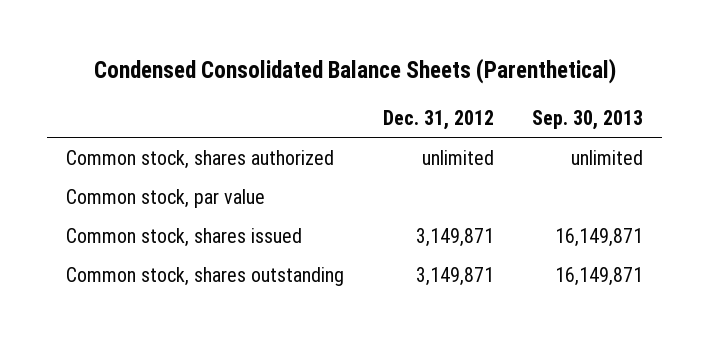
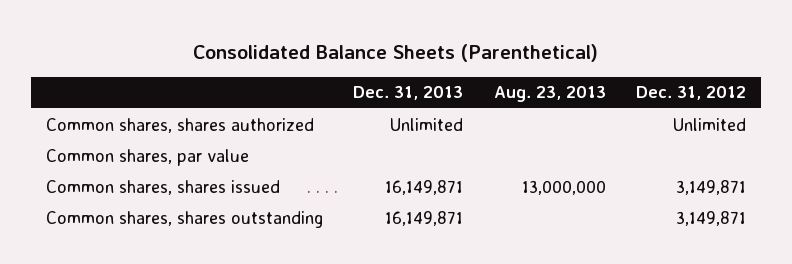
[93,58,616,85] Condensed Consolidated Balance Sheets (Parenthetical) -> [193,43,599,62] Consolidated Balance Sheets (Parenthetical)
[531,109,643,130] Sep. 30, 2013 -> none
none -> [353,86,464,101] Dec. 31, 2013
none -> [493,86,606,103] Aug. 23, 2013
[66,149,335,169] Common stock, shares authorized -> [46,117,315,133] Common shares, shares authorized
[421,149,494,165] unlimited -> [672,117,746,131] Unlimited
[66,188,266,208] Common stock, par value -> [46,148,250,166] Common shares, par value
[66,227,303,247] Common stock, shares issued -> [46,179,281,195] Common shares, shares issued
[66,266,345,286] Common stock, shares outstanding -> [46,210,324,228] Common shares, shares outstanding

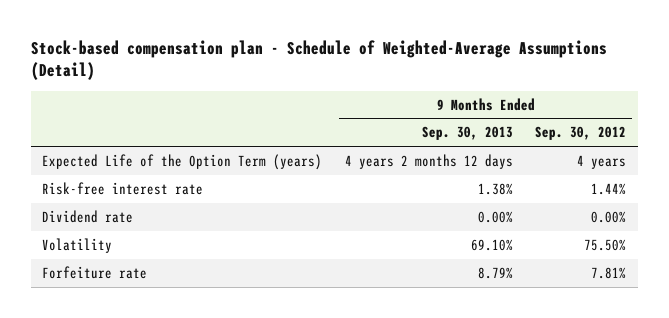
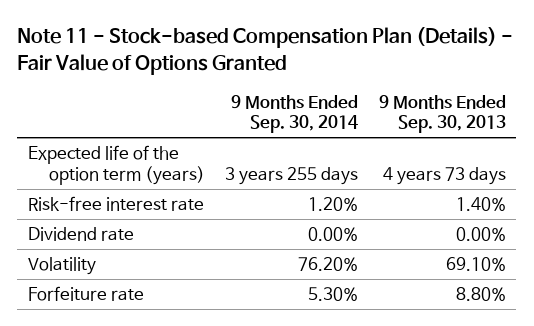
[30,39,607,81] Stock-based compensation plan - Schedule of Weighted-Average Assumptions (Detail) -> [17,27,514,75] Note 11 - Stock-based Compensation Plan (Details) - Fair Value of Options Granted
[535,126,627,141] Sep. 30, 2012 -> none
none -> [231,94,359,134] 9 Months Ended Sep. 30, 2014
[42,153,323,170] Expected Life of the Option Term (years) -> [27,145,205,185] Expected life of the option term (years)
[344,153,513,169] 4 years 2 months 12 days -> [382,166,506,185] 4 years 73 days
[477,182,513,195] 1.38% -> [455,197,506,212] 1.40%
[477,266,513,279] 8.79% -> [455,287,506,302] 8.80%

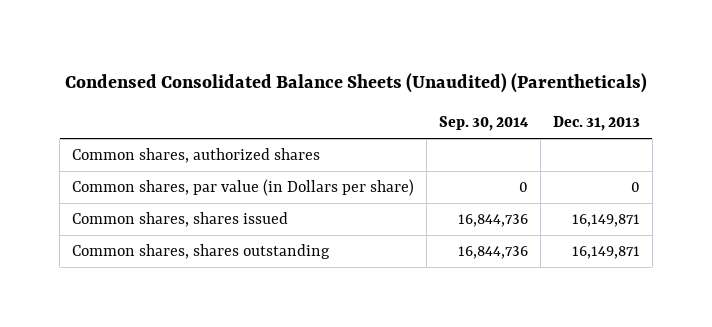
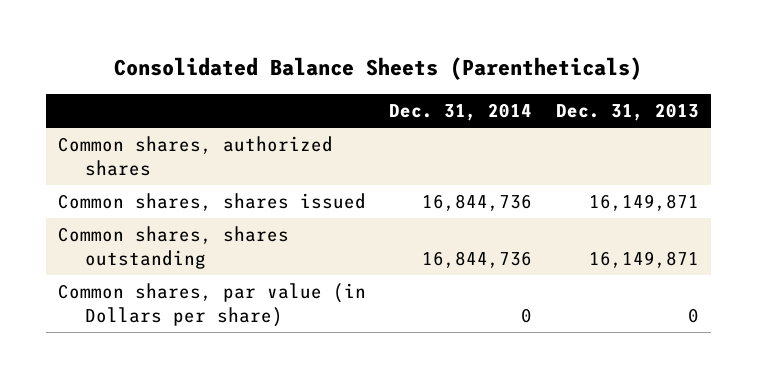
[65,72,648,93] Condensed Consolidated Balance Sheets (Unaudited) (Parentheticals) -> [114,57,643,81] Consolidated Balance Sheets (Parentheticals)
[439,116,530,132] Sep. 30, 2014 -> none
none -> [389,103,533,122] Dec. 31, 2014
[72,179,415,197] Common shares, par value (in Dollars per share) -> [57,283,366,328] Common shares, par value (in Dollars per share)

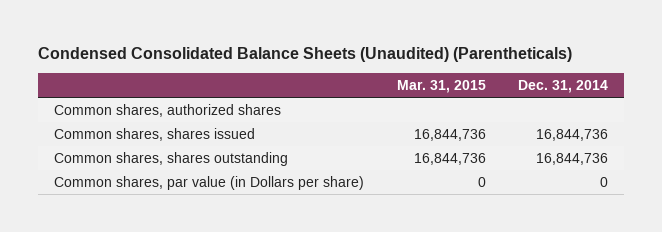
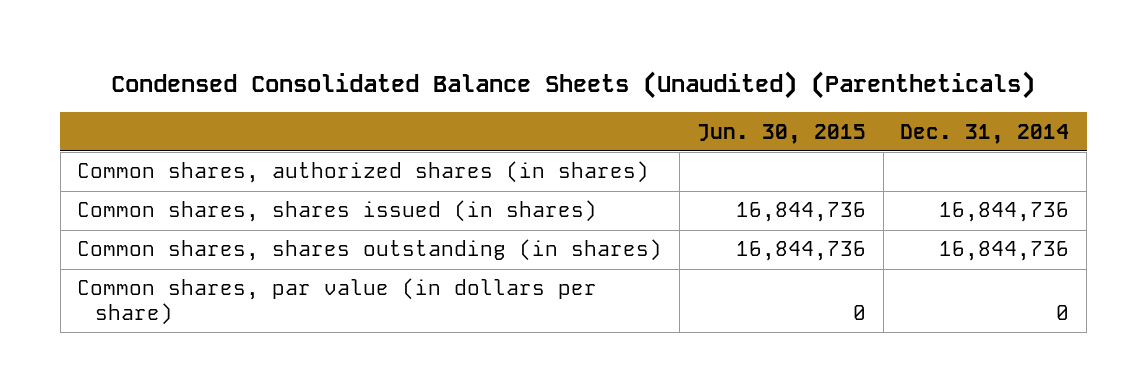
[396,79,486,93] Mar. 31, 2015 -> none
none -> [696,123,866,144] Jun. 30, 2015
[54,103,282,117] Common shares, authorized shares -> [77,161,650,184] Common shares, authorized shares (in shares)
[54,127,256,141] Common shares, shares issued -> [77,200,598,223] Common shares, shares issued (in shares)
[54,151,289,166] Common shares, shares outstanding -> [77,239,663,262] Common shares, shares outstanding (in shares)
[54,175,365,190] Common shares, par value (in Dollars per share) -> [77,278,598,325] Common shares, par value (in dollars per share)

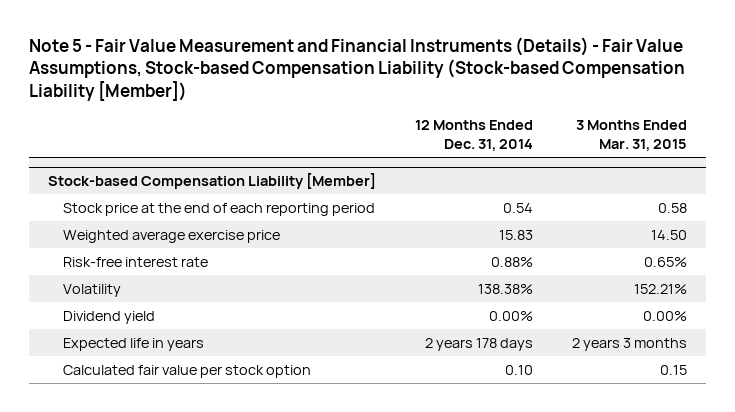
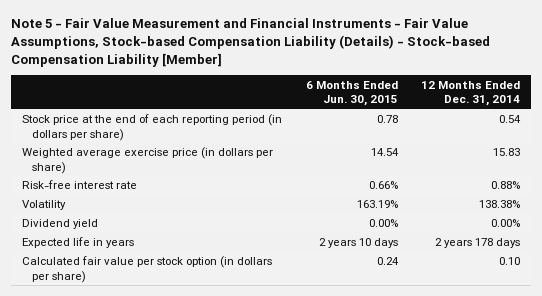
[28,36,685,102] Note 5 - Fair Value Measurement and Financial Instruments (Details) - Fair Value Assumptions, Stock-based Compensation Liability (Stock-based Compensation Liability [Member]) -> [10,18,490,68] Note 5 - Fair Value Measurement and Financial Instruments - Fair Value Assumptions, Stock-based Compensation Liability (Details) - Stock-based Compensation Liability [Member]
[575,120,687,152] 3 Months Ended Mar. 31, 2015 -> none
none -> [305,80,398,107] 6 Months Ended Jun. 30, 2015
[48,173,377,190] Stock-based Compensation Liability [Member] -> none
[62,202,375,216] Stock price at the end of each reporting period -> [22,114,283,141] Stock price at the end of each reporting period (in dollars per share)
[62,229,280,243] Weighted average exercise price -> [22,147,274,174] Weighted average exercise price (in dollars per share)
[62,364,311,378] Calculated fair value per stock option -> [22,256,273,283] Calculated fair value per stock option (in dollars per share)

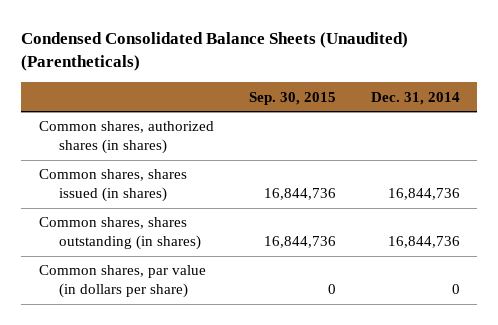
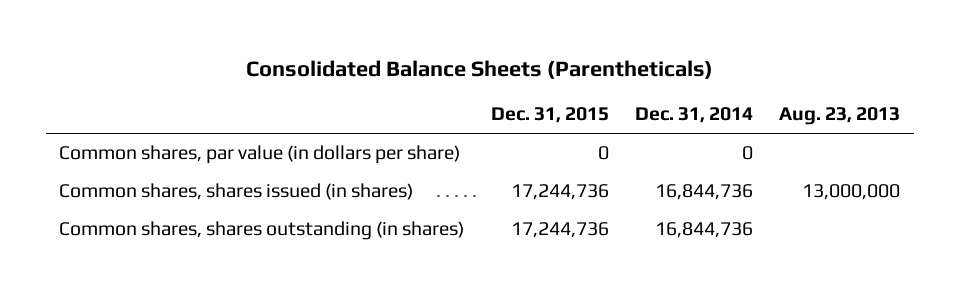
[21,32,409,72] Condensed Consolidated Balance Sheets (Unaudited) (Parentheticals) -> [245,59,713,79] Consolidated Balance Sheets (Parentheticals)
[248,91,336,105] Sep. 30, 2015 -> none
none -> [490,107,609,124] Dec. 31, 2015
none -> [779,107,901,126] Aug. 23, 2013
[38,121,214,154] Common shares, authorized shares (in shares) -> none
[38,265,206,298] Common shares, par value (in dollars per share) -> [59,145,461,165] Common shares, par value (in dollars per share)

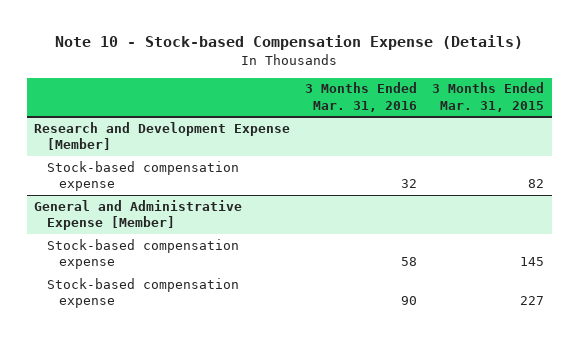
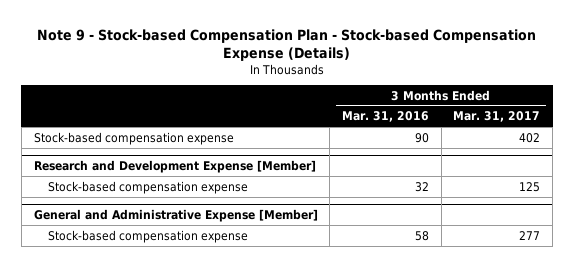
[55,35,524,51] Note 10 - Stock-based Compensation Expense (Details) -> [36,28,536,61] Note 9 - Stock-based Compensation Plan - Stock-based Compensation Expense (Details)
[432,82,545,112] 3 Months Ended Mar. 31, 2015 -> none
none -> [453,111,541,123] Mar. 31, 2017
none -> [33,131,234,145] Stock-based compensation expense
[46,277,239,309] Stock-based compensation expense -> none

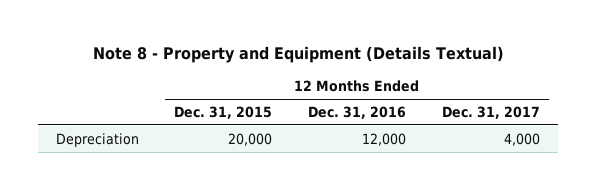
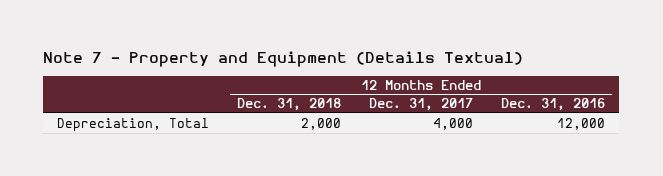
[92,46,504,64] Note 8 - Property and Equipment (Details Textual) -> [43,50,524,67] Note 7 - Property and Equipment (Details Textual)
[174,106,273,120] Dec. 31, 2015 -> none
none -> [237,98,342,112] Dec. 31, 2018
[55,133,139,148] Depreciation -> [57,118,210,133] Depreciation, Total

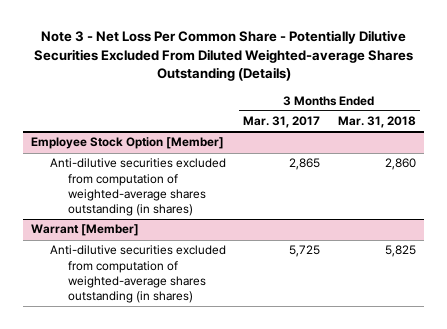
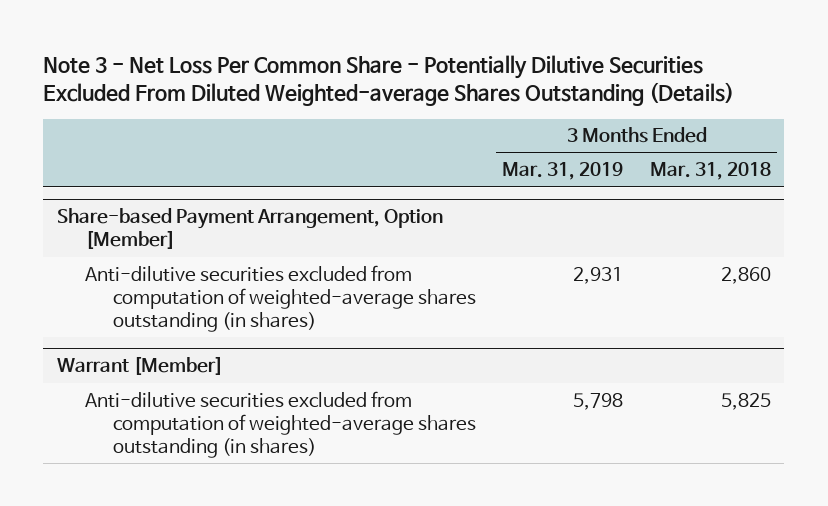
[243,116,321,129] Mar. 31, 2017 -> none
none -> [502,162,624,181] Mar. 31, 2019
[31,137,225,150] Employee Stock Option [Member] -> [56,208,443,250] Share-based Payment Arrangement, Option [Member]

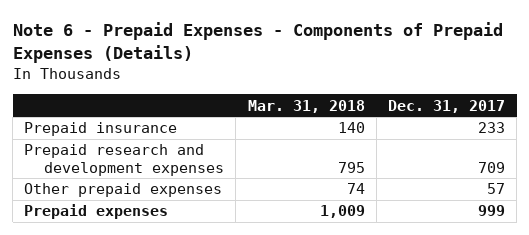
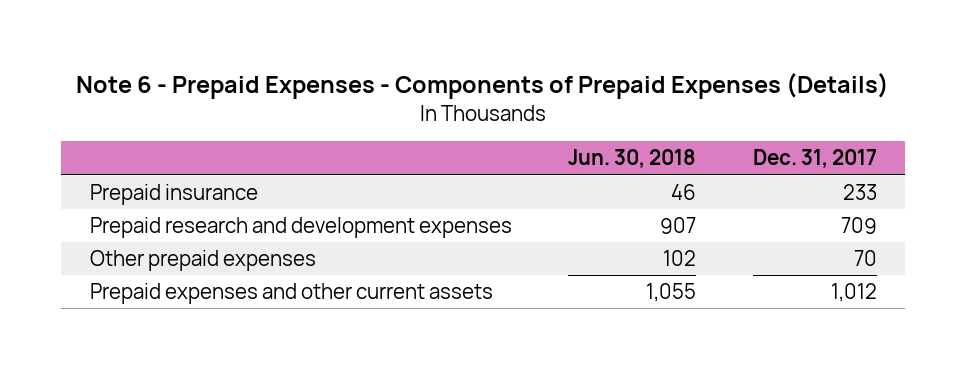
[247,99,365,113] Mar. 31, 2018 -> none
none -> [568,149,697,169] Jun. 30, 2018
[24,204,169,220] Prepaid expenses -> none
[487,183,506,195] 57 -> [853,250,877,267] 70
none -> [89,283,493,305] Prepaid expenses and other current assets

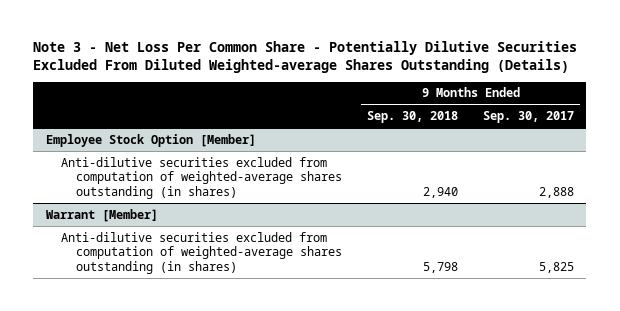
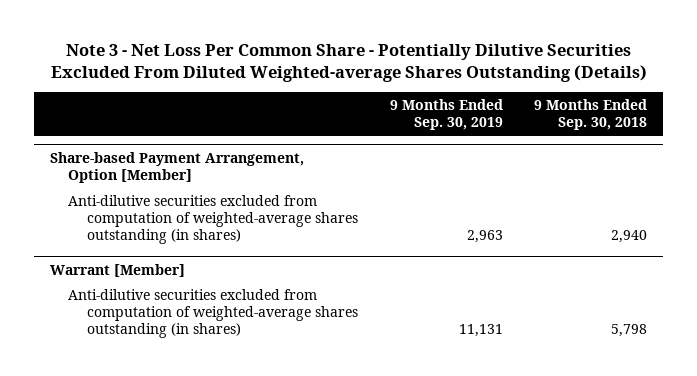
[482,110,574,123] Sep. 30, 2017 -> none
none -> [389,99,503,131] 9 Months Ended Sep. 30, 2019
[45,133,256,147] Employee Stock Option [Member] -> [49,151,304,183] Share-based Payment Arrangement, Option [Member]

